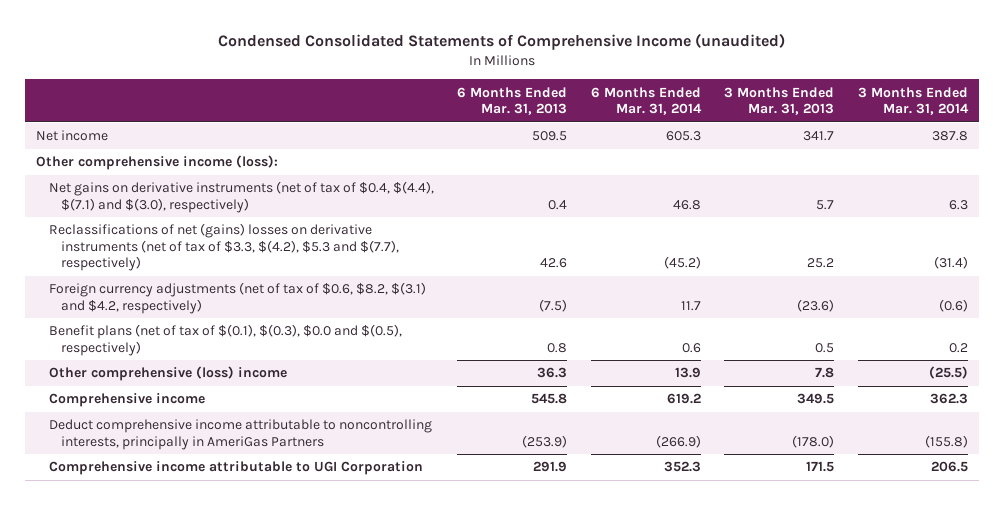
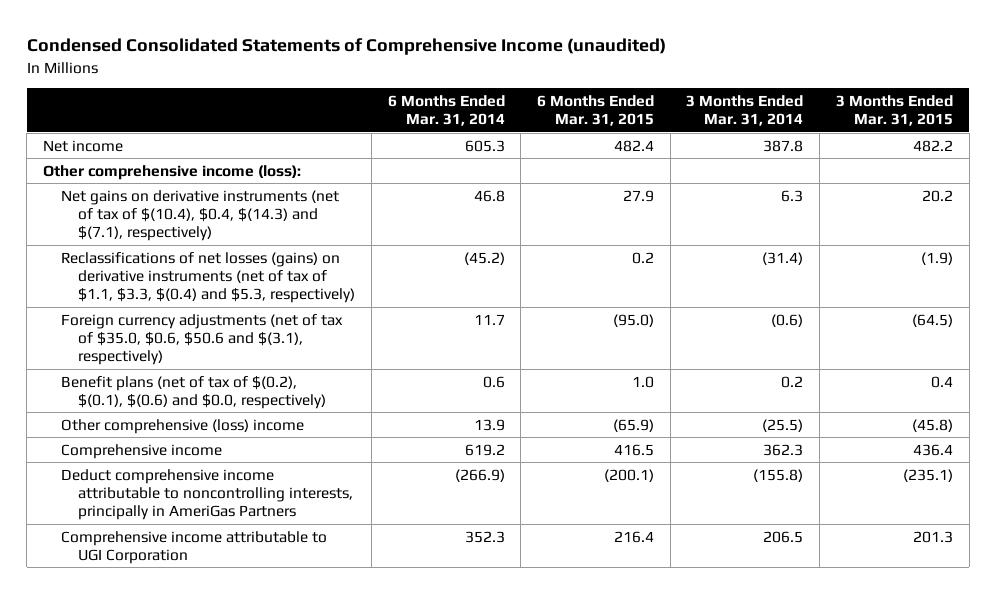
[457,86,568,116] 6 Months Ended Mar. 31, 2013 -> none
[724,86,835,116] 3 Months Ended Mar. 31, 2013 -> none
none -> [537,94,655,127] 6 Months Ended Mar. 31, 2015
none -> [835,94,953,127] 3 Months Ended Mar. 31, 2015
[48,181,434,213] Net gains on derivative instruments (net of tax of $0.4, $(4.4), $(7.1) and $(3.0), respectively) -> [60,189,339,242] Net gains on derivative instruments (net of tax of $(10.4), $0.4, $(14.3) and $(7.1), respectively)
[48,223,399,272] Reclassifications of net (gains) losses on derivative instruments (net of tax of $3.3, $(4.2), $5.3 and $(7.7), respectively) -> [60,251,356,304] Reclassifications of net losses (gains) on derivative instruments (net of tax of $1.1, $3.3, $(0.4) and $5.3, respectively)
[48,282,426,314] Foreign currency adjustments (net of tax of $0.6, $8.2, $(3.1) and $4.2, respectively) -> [60,313,343,366] Foreign currency adjustments (net of tax of $35.0, $0.6, $50.6 and $(3.1), respectively)
[48,324,402,356] Benefit plans (net of tax of $(0.1), $(0.3), $0.0 and $(0.5), respectively) -> [60,375,327,409] Benefit plans (net of tax of $(0.2), $(0.1), $(0.6) and $0.0, respectively)

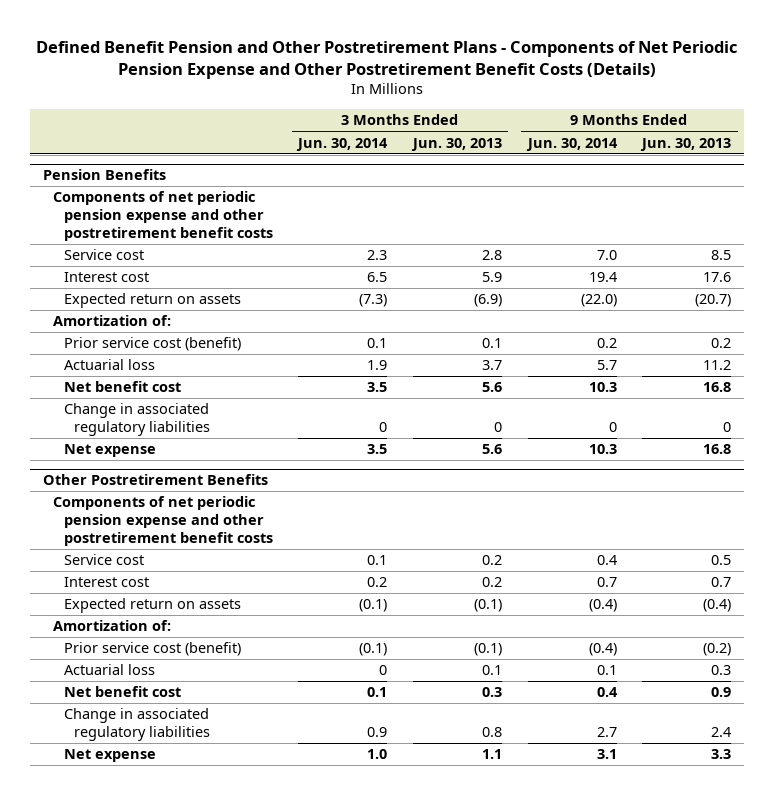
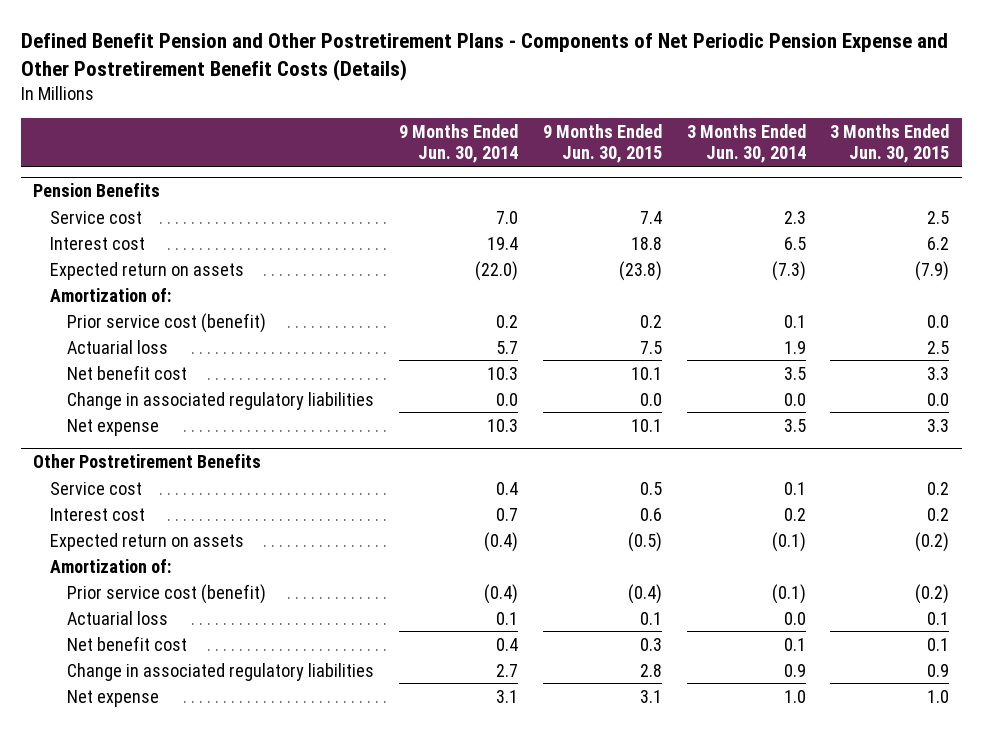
[410,137,502,151] Jun. 30, 2013 -> none
[640,137,732,151] Jun. 30, 2013 -> none
none -> [542,123,662,164] 9 Months Ended Jun. 30, 2015
none -> [830,123,950,164] 3 Months Ended Jun. 30, 2015
[53,191,273,242] Components of net periodic pension expense and other postretirement benefit costs -> none
[379,422,388,433] 0 -> [783,392,806,406] 0.0
[608,422,617,433] 0 -> [496,392,519,406] 0.0
[53,496,273,547] Components of net periodic pension expense and other postretirement benefit costs -> none
[379,665,388,676] 0 -> [783,611,806,625] 0.0

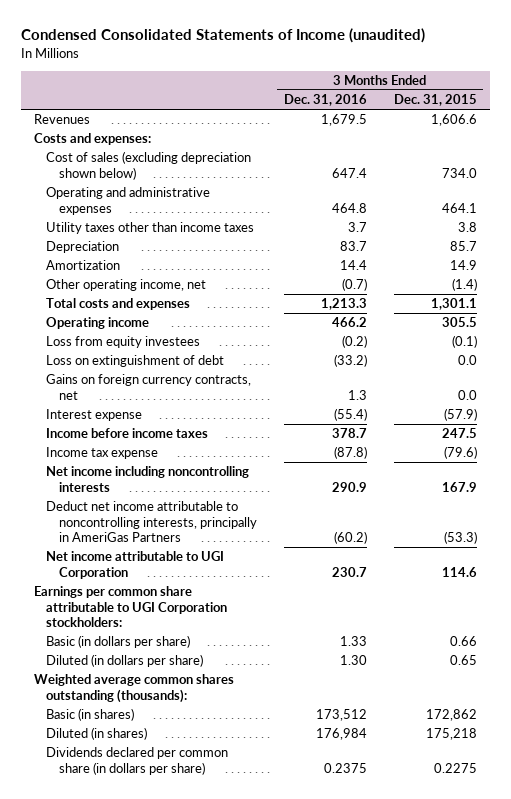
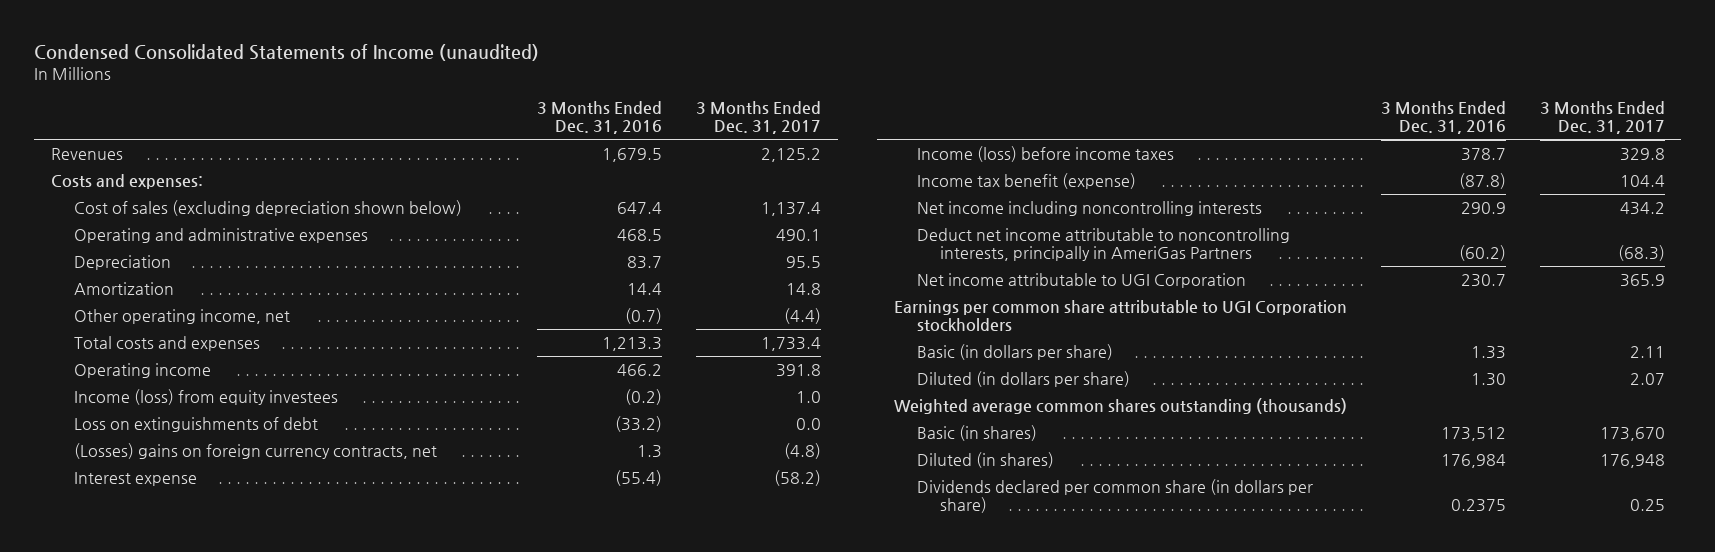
[393,94,477,107] Dec. 31, 2015 -> none
none -> [696,100,822,135] 3 Months Ended Dec. 31, 2017
[46,222,255,235] Utility taxes other than income taxes -> none
[331,202,367,213] 464.8 -> [617,228,663,241] 468.5
[46,336,201,349] Loss from equity investees -> [73,388,338,405] Income (loss) from equity investees
[46,355,225,368] Loss on extinguishment of debt -> [73,416,318,432] Loss on extinguishments of debt
[46,374,252,400] Gains on foreign currency contracts, net -> [73,442,437,459] (Losses) gains on foreign currency contracts, net
[46,428,209,439] Income before income taxes -> [916,145,1174,162] Income (loss) before income taxes
[46,447,159,460] Income tax expense -> [916,172,1136,189] Income tax benefit (expense)
[34,586,228,628] Earnings per common share attributable to UGI Corporation stockholders: -> [893,299,1347,333] Earnings per common share attributable to UGI Corporation stockholders
[34,674,235,703] Weighted average common shares outstanding (thousands): -> [893,397,1347,414] Weighted average common shares outstanding (thousands)

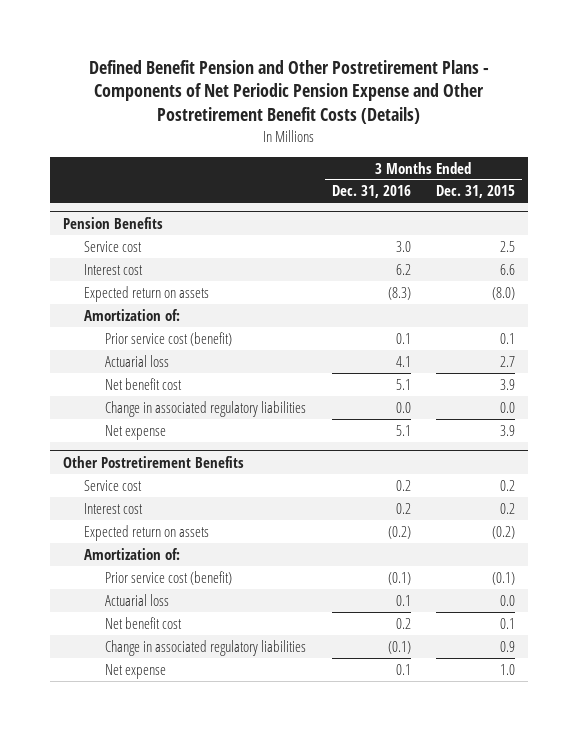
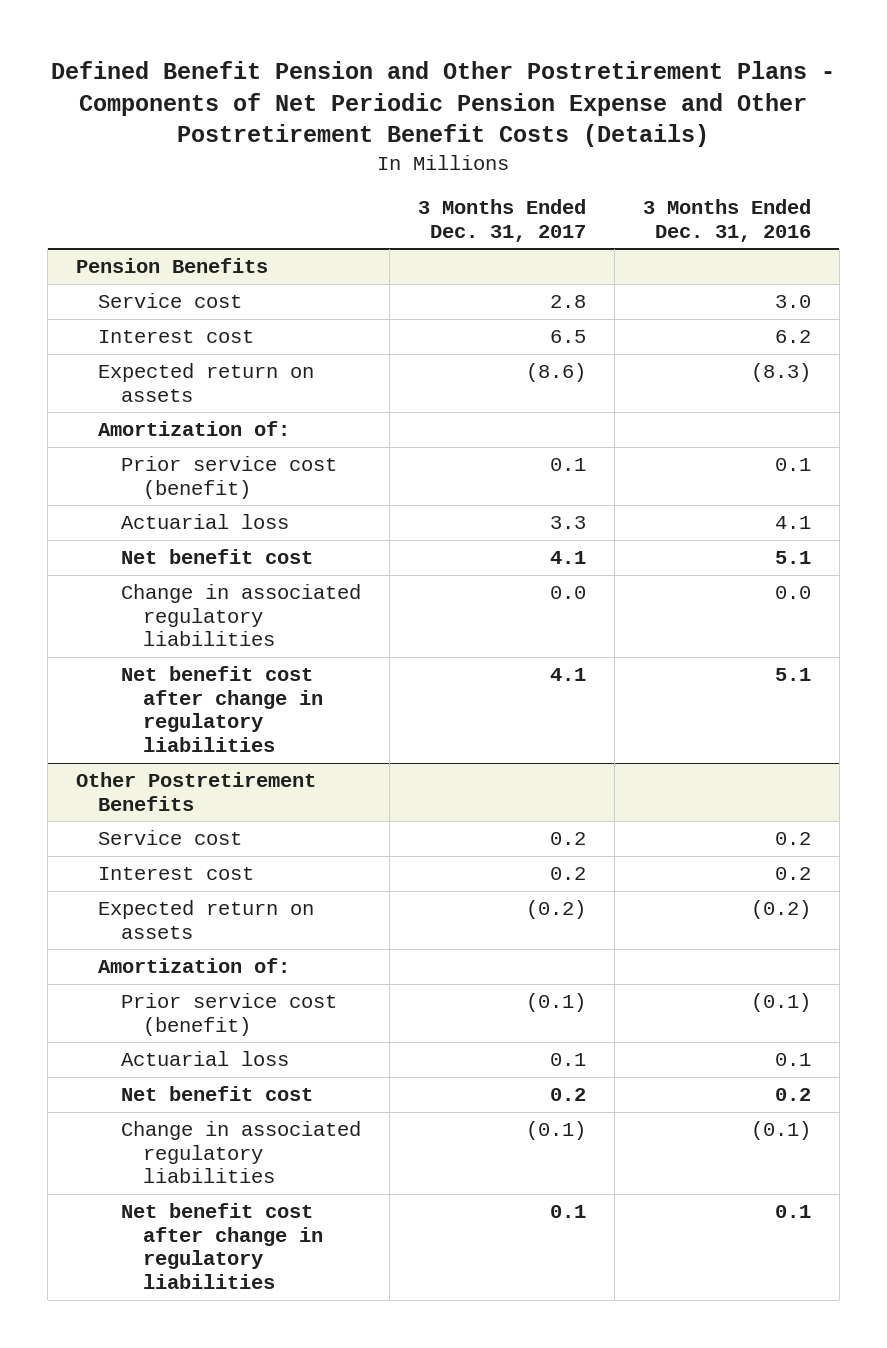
[436,185,516,199] Dec. 31, 2015 -> none
none -> [417,199,586,242] 3 Months Ended Dec. 31, 2017
[105,424,167,440] Net expense -> [120,666,323,752] Net benefit cost after change in regulatory liabilities
[105,663,167,679] Net expense -> [120,1203,323,1289] Net benefit cost after change in regulatory liabilities

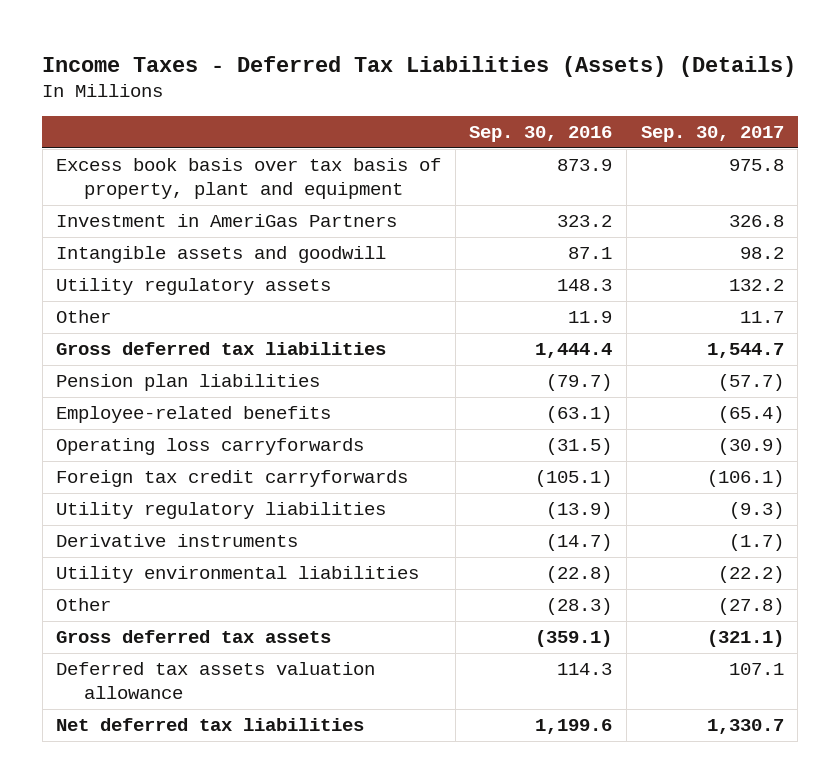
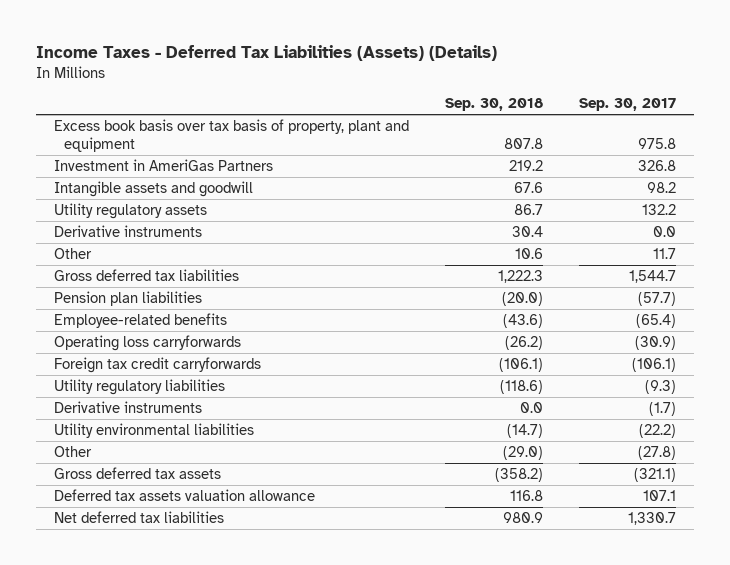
[469,126,613,143] Sep. 30, 2016 -> none
none -> [444,98,543,112] Sep. 30, 2018
none -> [53,224,202,237] Derivative instruments

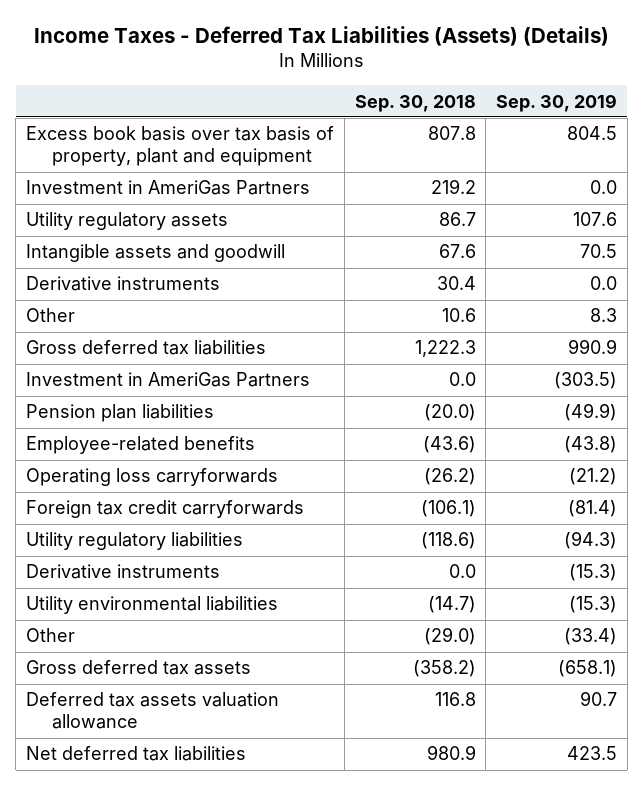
[578,98,676,112] Sep. 30, 2017 -> none
none -> [496,93,618,112] Sep. 30, 2019
[53,180,253,197] Intangible assets and goodwill -> [26,244,286,263] Intangible assets and goodwill
none -> [26,372,311,388] Investment in AmeriGas Partners

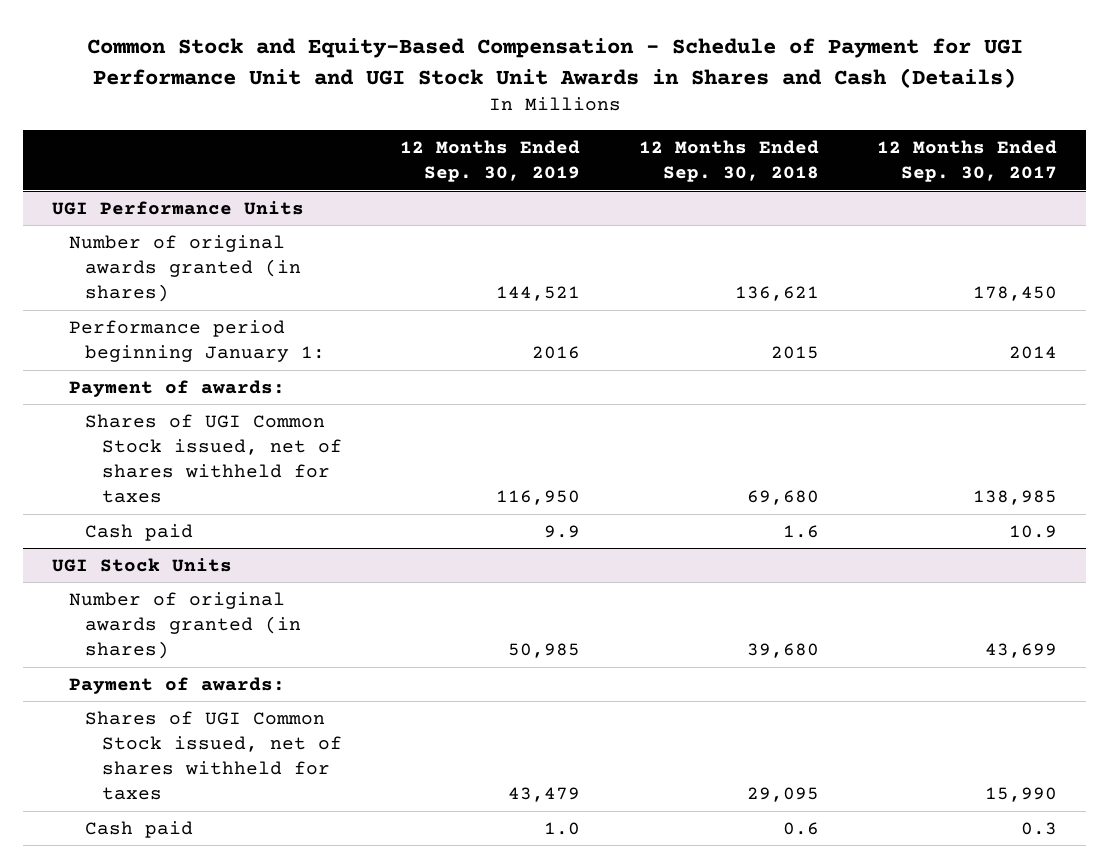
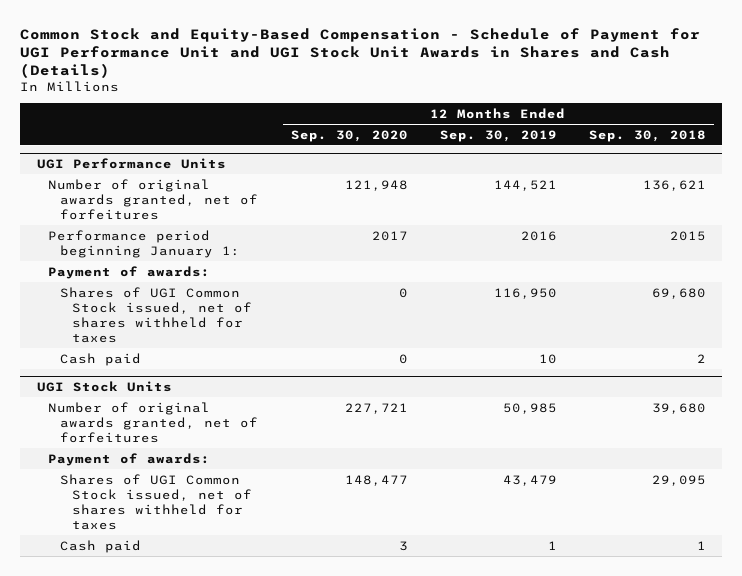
[877,140,1058,183] 12 Months Ended Sep. 30, 2017 -> none
none -> [290,129,408,142] Sep. 30, 2020
[68,234,302,303] Number of original awards granted (in shares) -> [48,178,259,220] Number of original awards granted, net of forfeitures
[544,524,581,538] 9.9 -> [538,353,557,364] 10
[782,524,819,538] 1.6 -> [696,353,706,363] 2
[68,591,302,660] Number of original awards granted (in shares) -> [48,401,259,443] Number of original awards granted, net of forfeitures
[544,821,581,835] 1.0 -> [547,540,557,550] 1
[782,821,819,835] 0.6 -> [696,540,706,550] 1

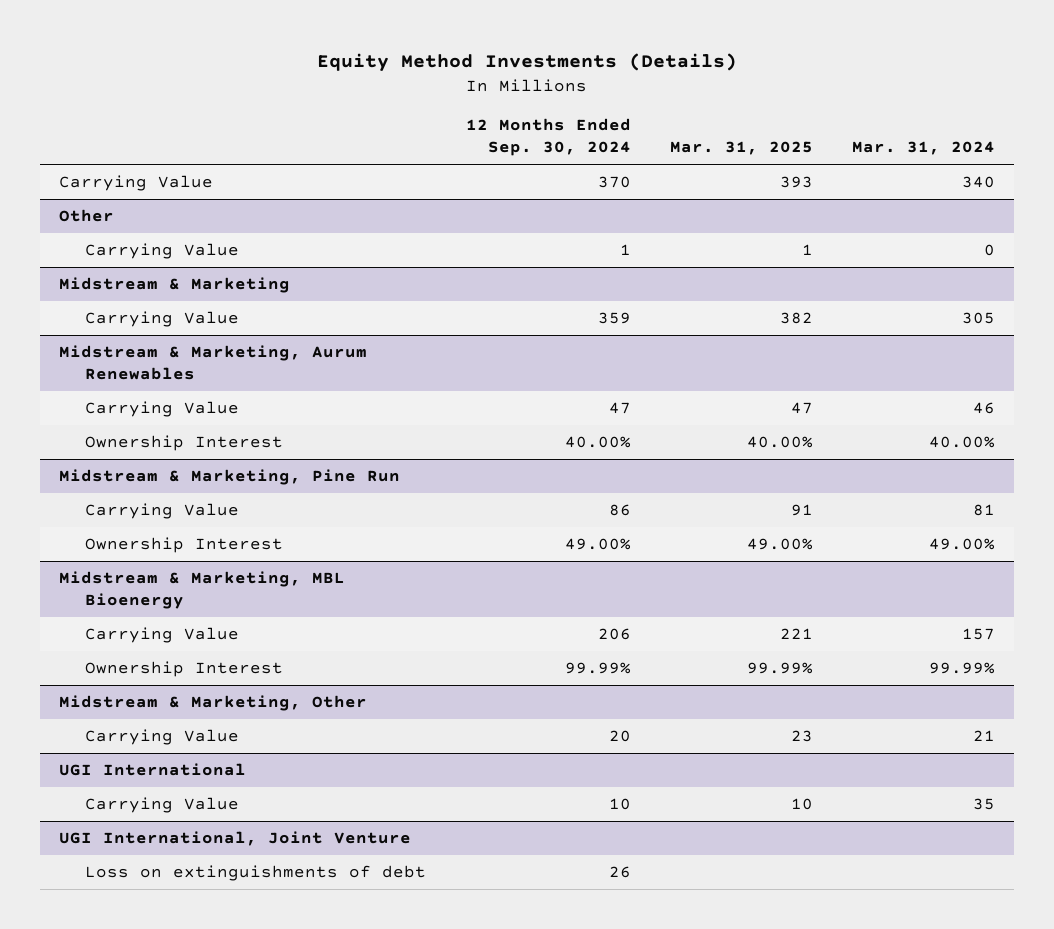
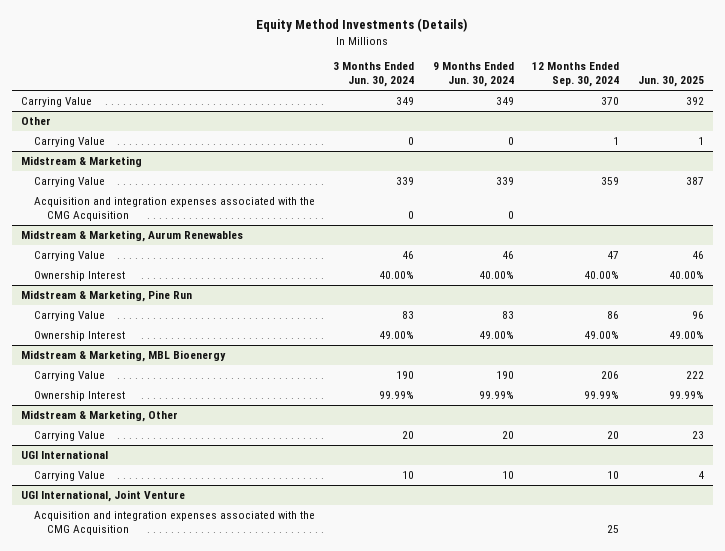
[669,141,813,156] Mar. 31, 2025 -> none
[851,141,995,156] Mar. 31, 2024 -> none
none -> [333,62,415,88] 3 Months Ended Jun. 30, 2024
none -> [432,62,514,88] 9 Months Ended Jun. 30, 2024
none -> [637,76,704,88] Jun. 30, 2025
none -> [34,197,316,222] Acquisition and integration expenses associated with the CMG Acquisition
[85,865,427,882] Loss on extinguishments of debt -> none
none -> [34,511,316,536] Acquisition and integration expenses associated with the CMG Acquisition

